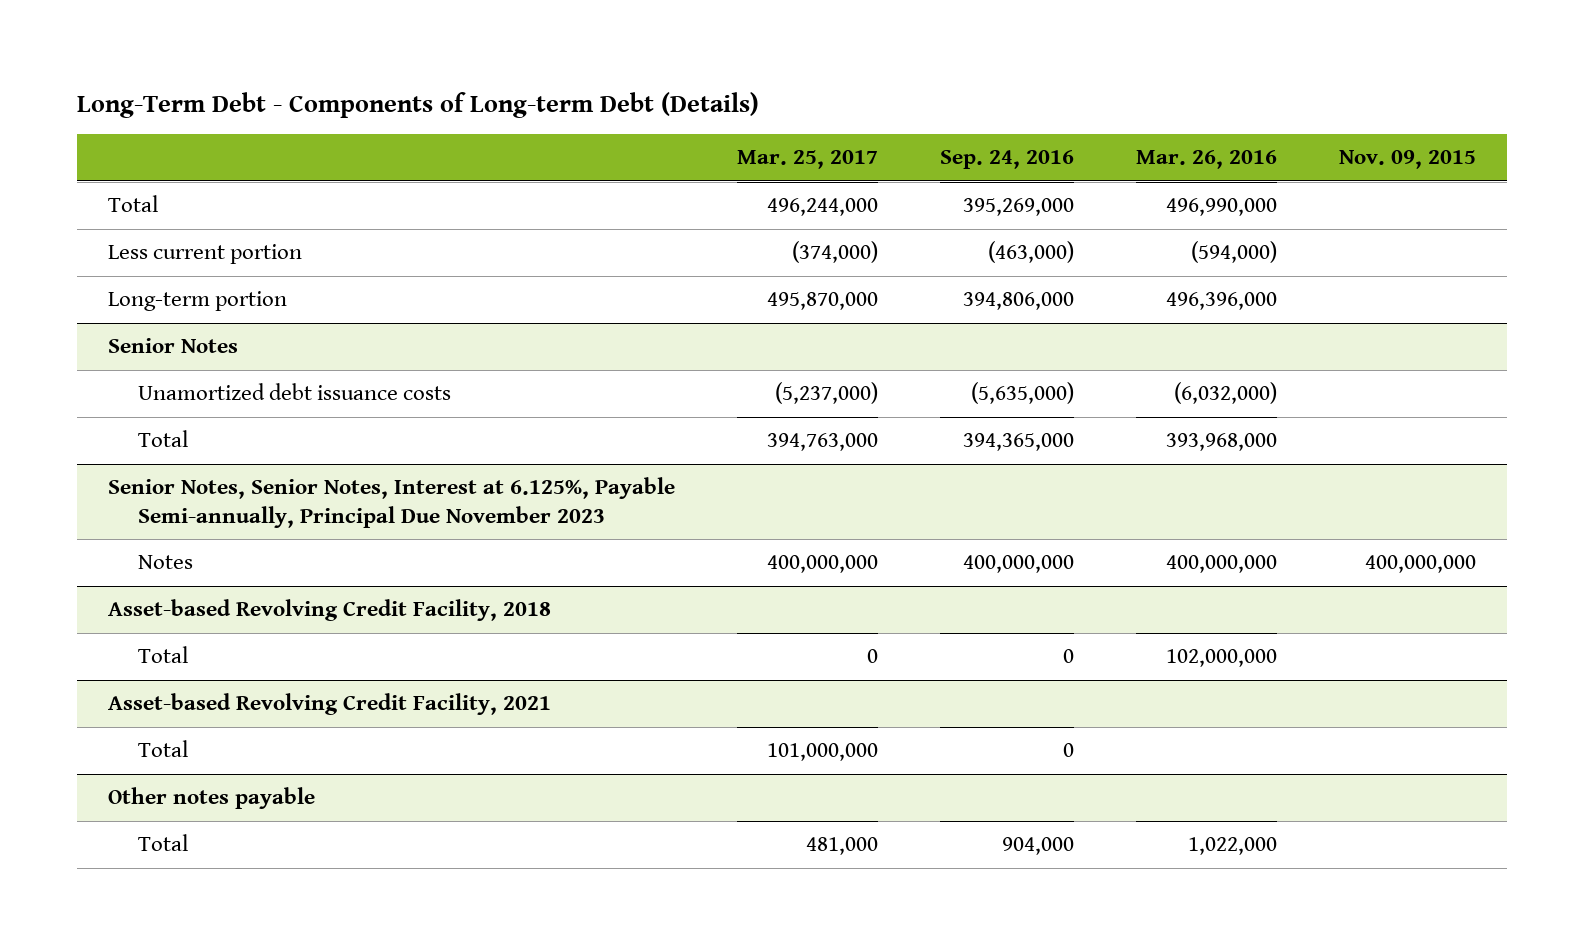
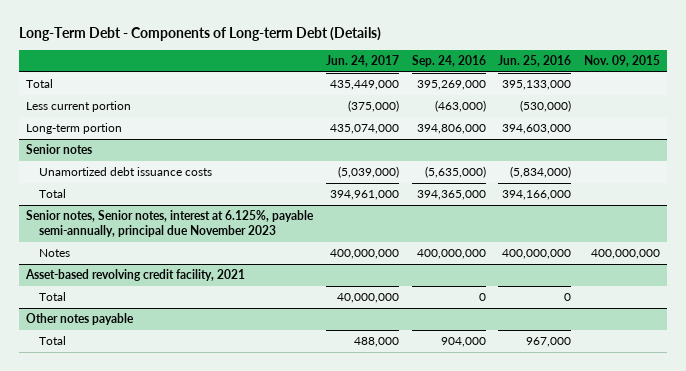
[737,150,879,170] Mar. 25, 2017 -> none
[1135,150,1277,170] Mar. 26, 2016 -> none
none -> [325,55,399,68] Jun. 24, 2017
none -> [498,55,572,68] Jun. 25, 2016
[108,338,239,354] Senior Notes -> [25,144,92,155] Senior notes
[108,477,676,528] Senior Notes, Senior Notes, Interest at 6.125%, Payable Semi-annually, Principal Due November 2023 -> [25,210,314,238] Senior notes, Senior notes, interest at 6.125%, payable semi-annually, principal due November 2023
[108,599,552,622] Asset-based Revolving Credit Facility, 2018 -> none
[138,646,189,664] Total -> none
[108,693,552,716] Asset-based Revolving Credit Facility, 2021 -> [24,269,245,282] Asset-based revolving credit facility, 2021

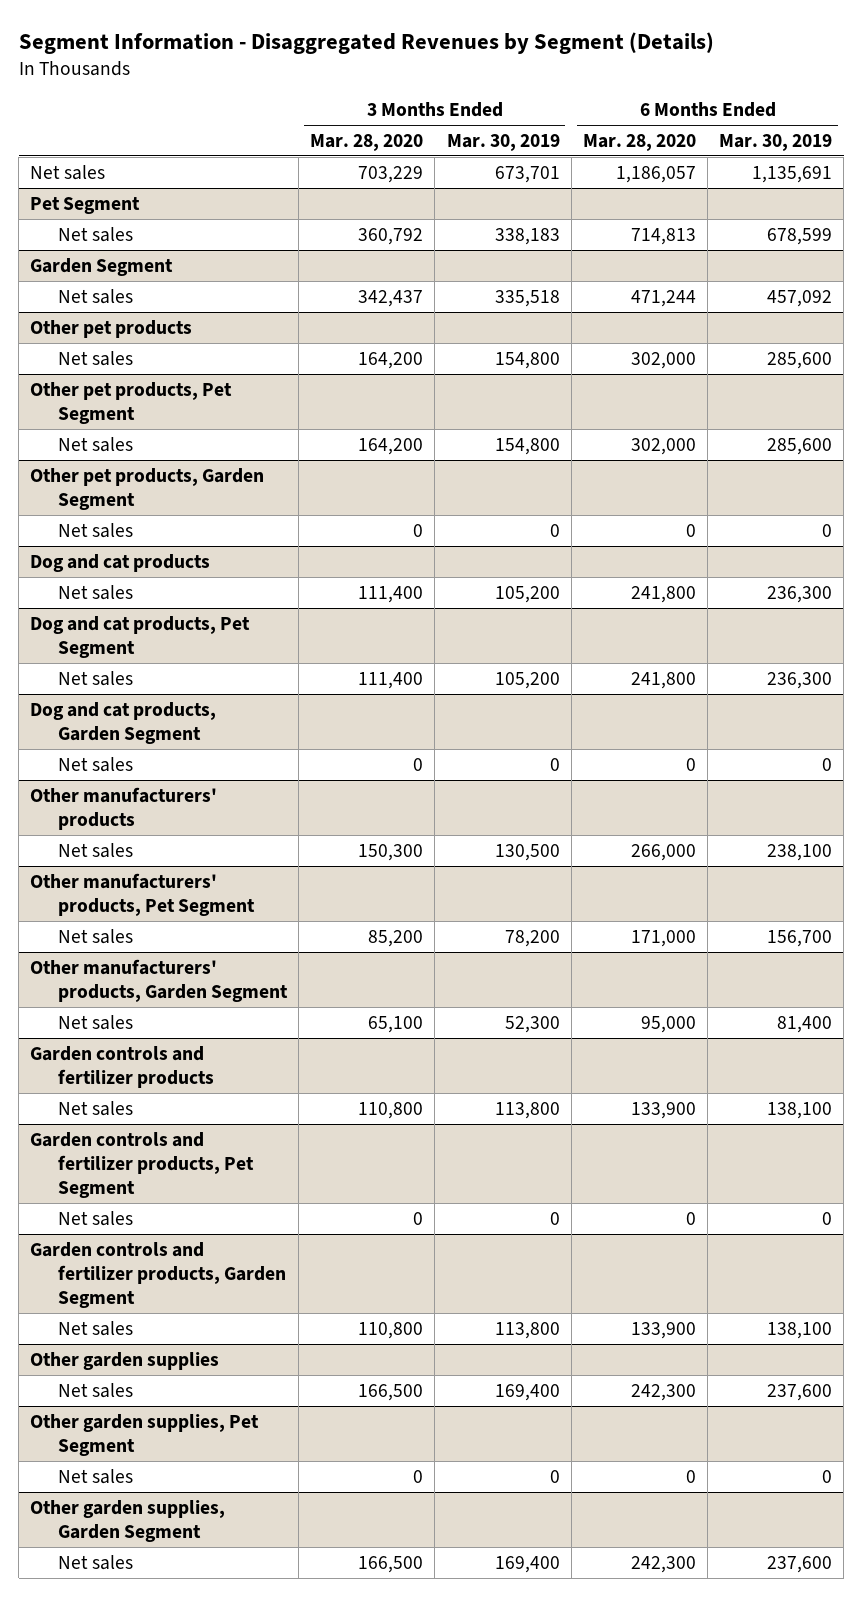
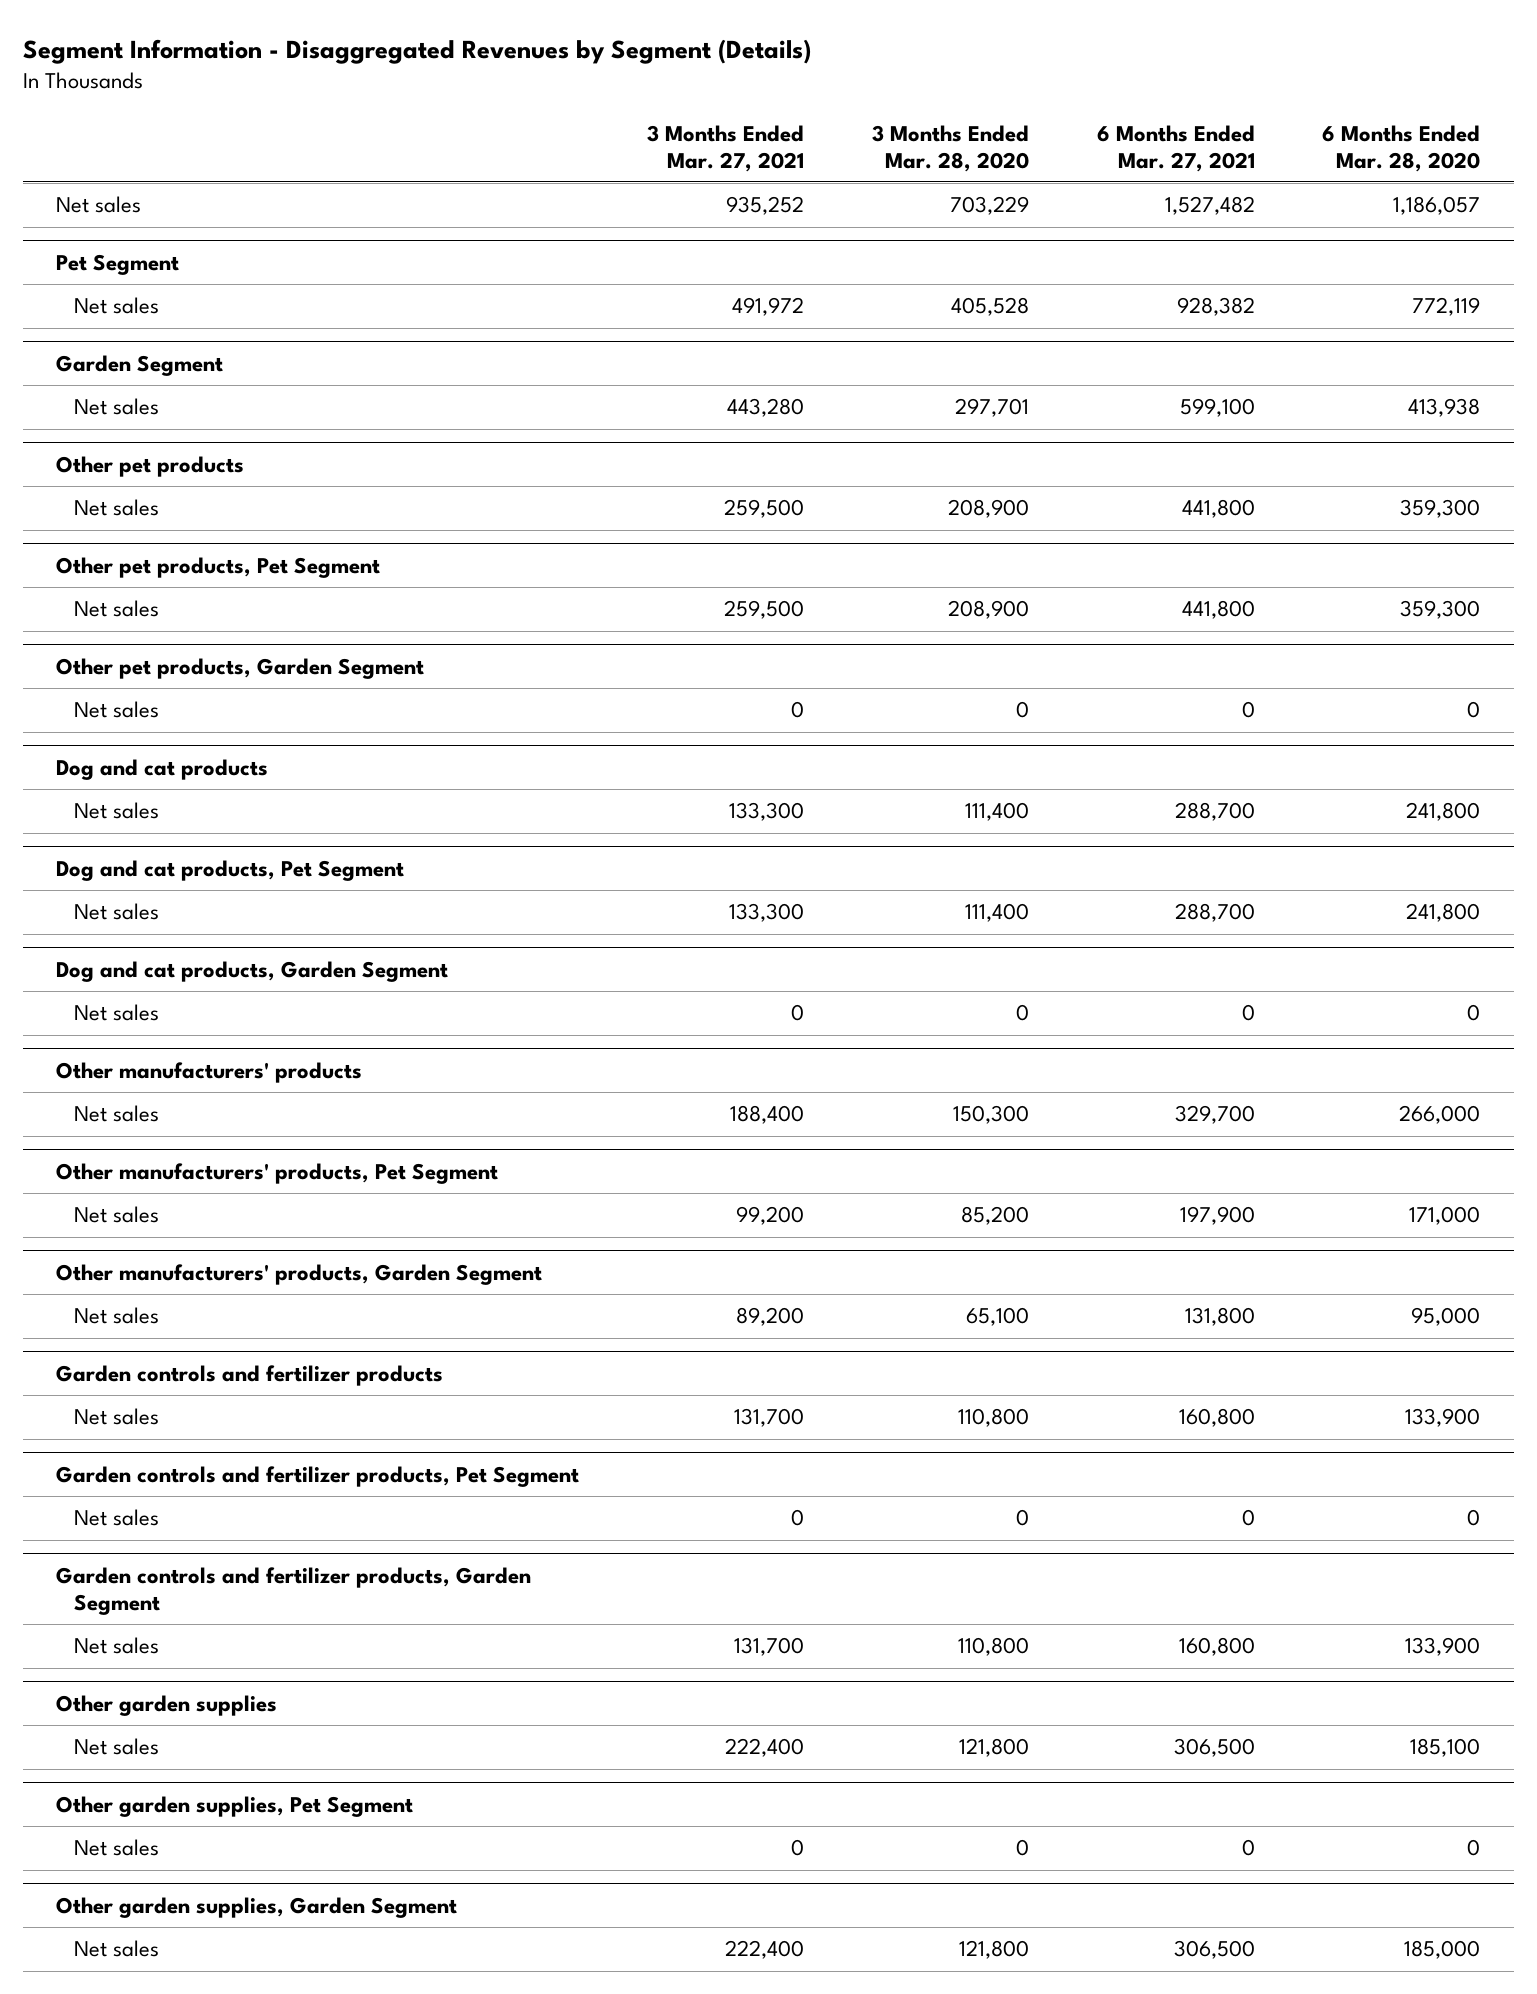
[446,134,560,152] Mar. 30, 2019 -> none
[719,134,833,152] Mar. 30, 2019 -> none
none -> [647,124,805,172] 3 Months Ended Mar. 27, 2021
none -> [1096,124,1255,172] 6 Months Ended Mar. 27, 2021
[358,227,424,245] 360,792 -> [950,297,1029,317] 405,528
[630,227,696,245] 714,813 -> [1412,297,1481,317] 772,119
[358,289,424,307] 342,437 -> [954,398,1029,418] 297,701
[630,289,696,307] 471,244 -> [1408,398,1481,418] 413,938
[358,351,424,369] 164,200 -> [947,499,1029,519] 208,900
[630,351,696,369] 302,000 -> [1400,499,1481,519] 359,300
[358,437,424,455] 164,200 -> [947,600,1029,620] 208,900
[630,437,696,455] 302,000 -> [1400,600,1481,620] 359,300
[358,1383,424,1401] 166,500 -> [958,1738,1029,1758] 121,800
[630,1383,696,1401] 242,300 -> [1410,1738,1481,1758] 185,100
[358,1555,424,1573] 166,500 -> [958,1940,1029,1960] 121,800
[630,1555,696,1573] 242,300 -> [1404,1940,1481,1960] 185,000

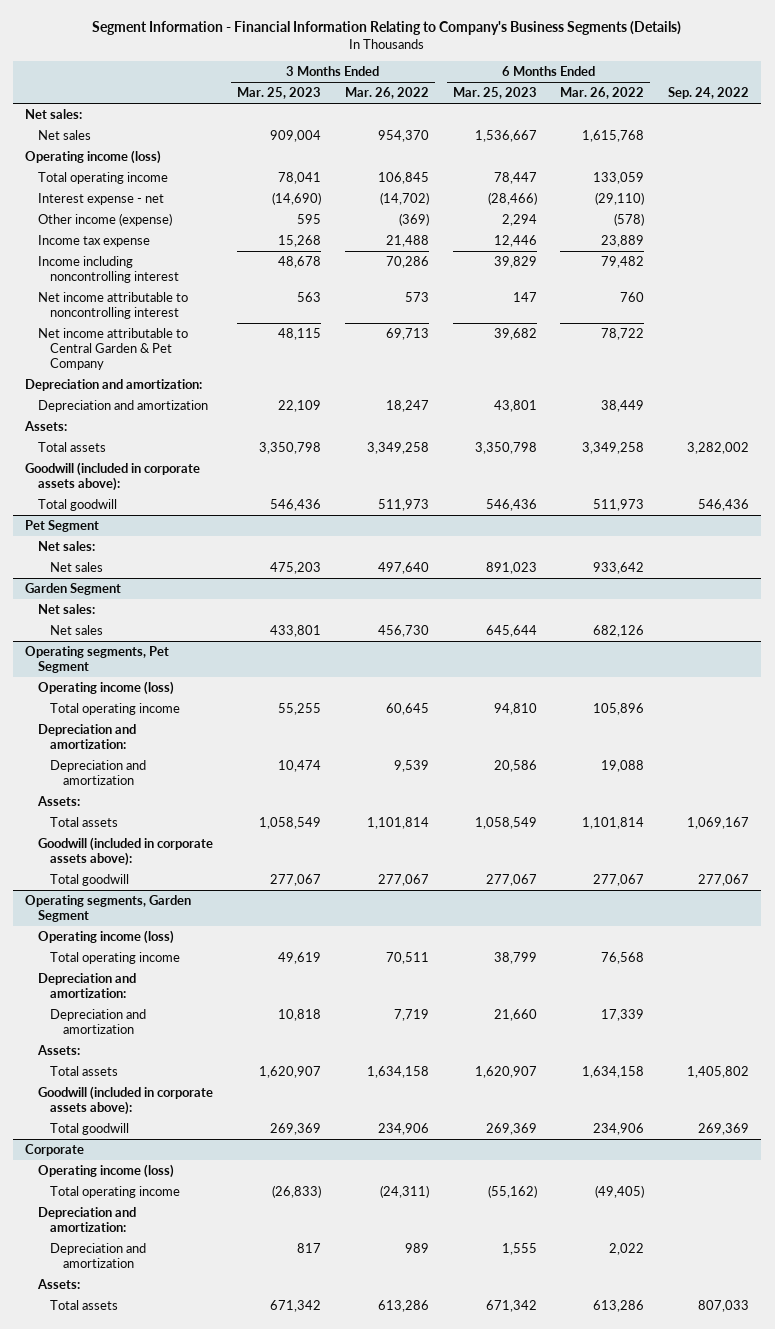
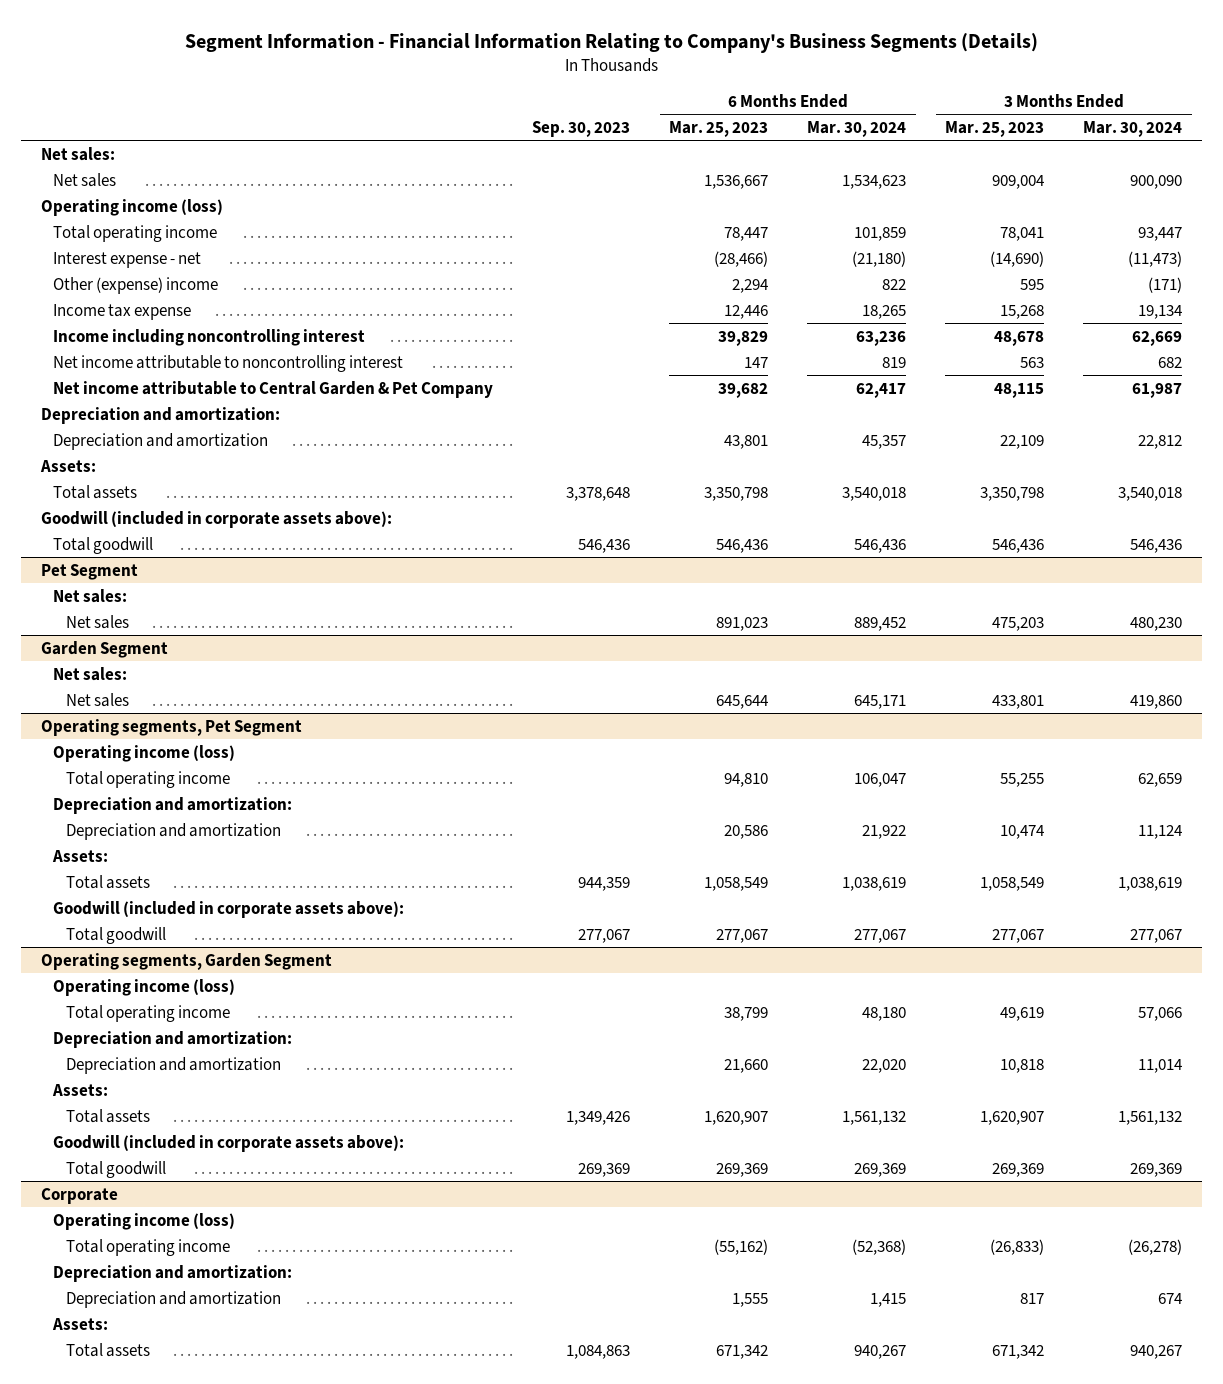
[344,87,429,100] Mar. 26, 2022 -> none
[560,87,645,100] Mar. 26, 2022 -> none
[668,87,750,100] Sep. 24, 2022 -> none
none -> [532,120,631,137] Sep. 30, 2023
none -> [807,120,907,137] Mar. 30, 2024
none -> [1083,120,1183,137] Mar. 30, 2024
[37,213,172,227] Other income (expense) -> [53,276,219,294] Other (expense) income

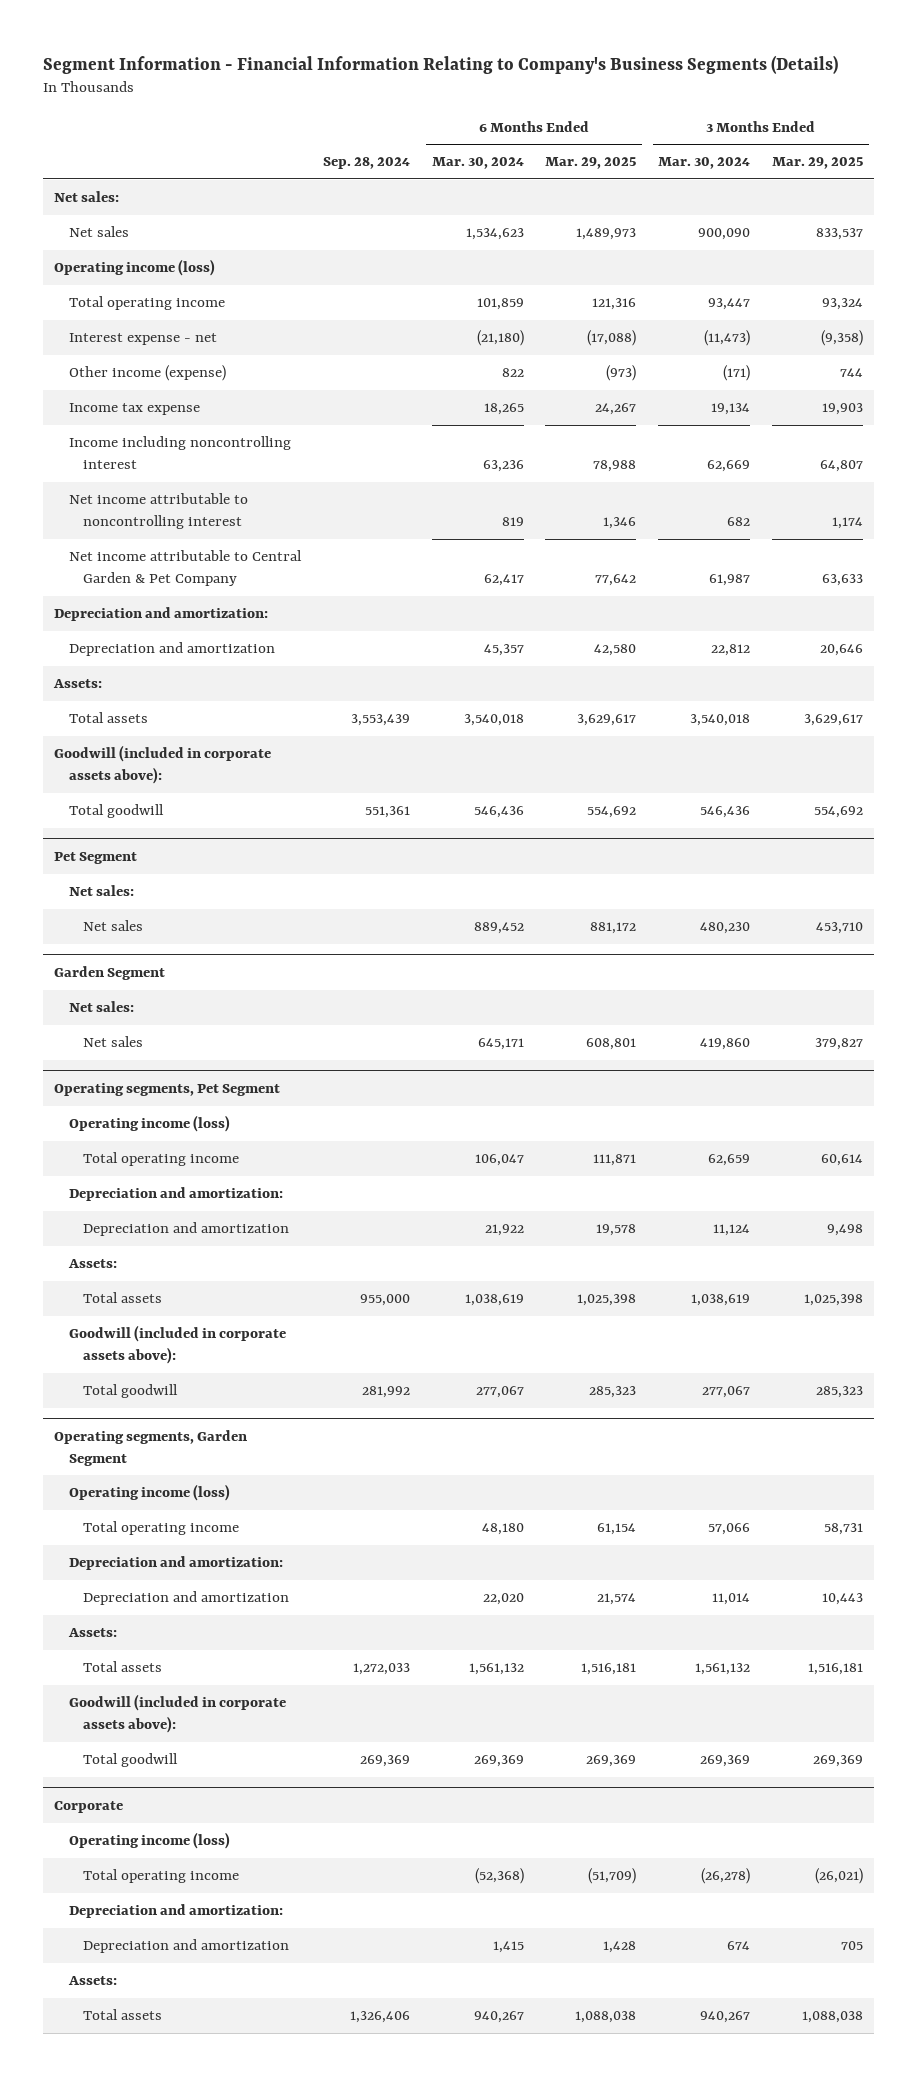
[532,120,631,137] Sep. 30, 2023 -> none
[669,120,769,137] Mar. 25, 2023 -> none
[945,120,1045,137] Mar. 25, 2023 -> none
none -> [322,157,410,170] Sep. 28, 2024
none -> [545,157,637,170] Mar. 29, 2025
none -> [772,157,864,170] Mar. 29, 2025
[53,276,219,294] Other (expense) income -> [68,365,226,382] Other income (expense)

